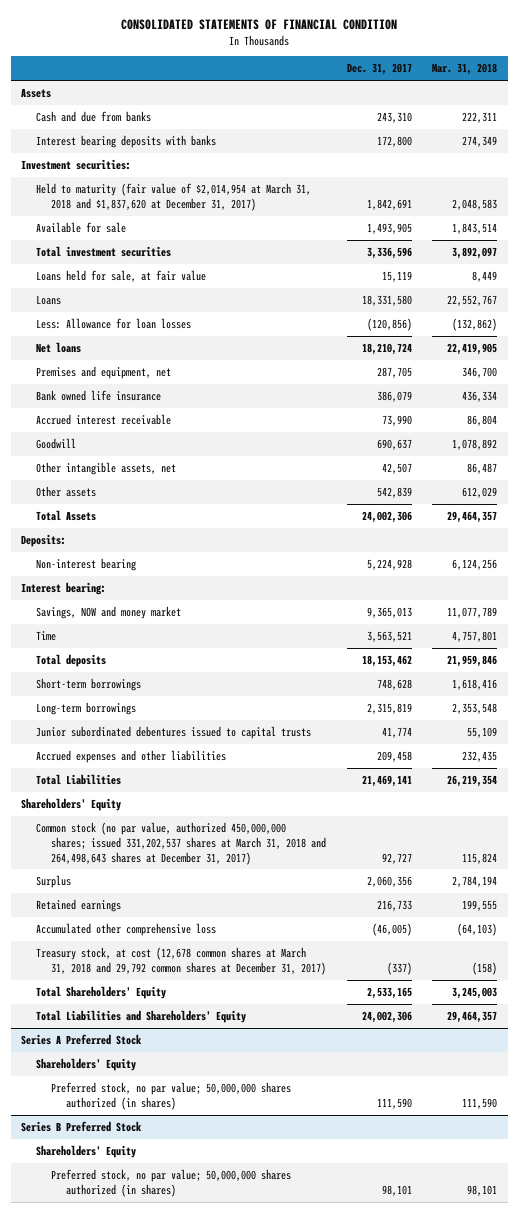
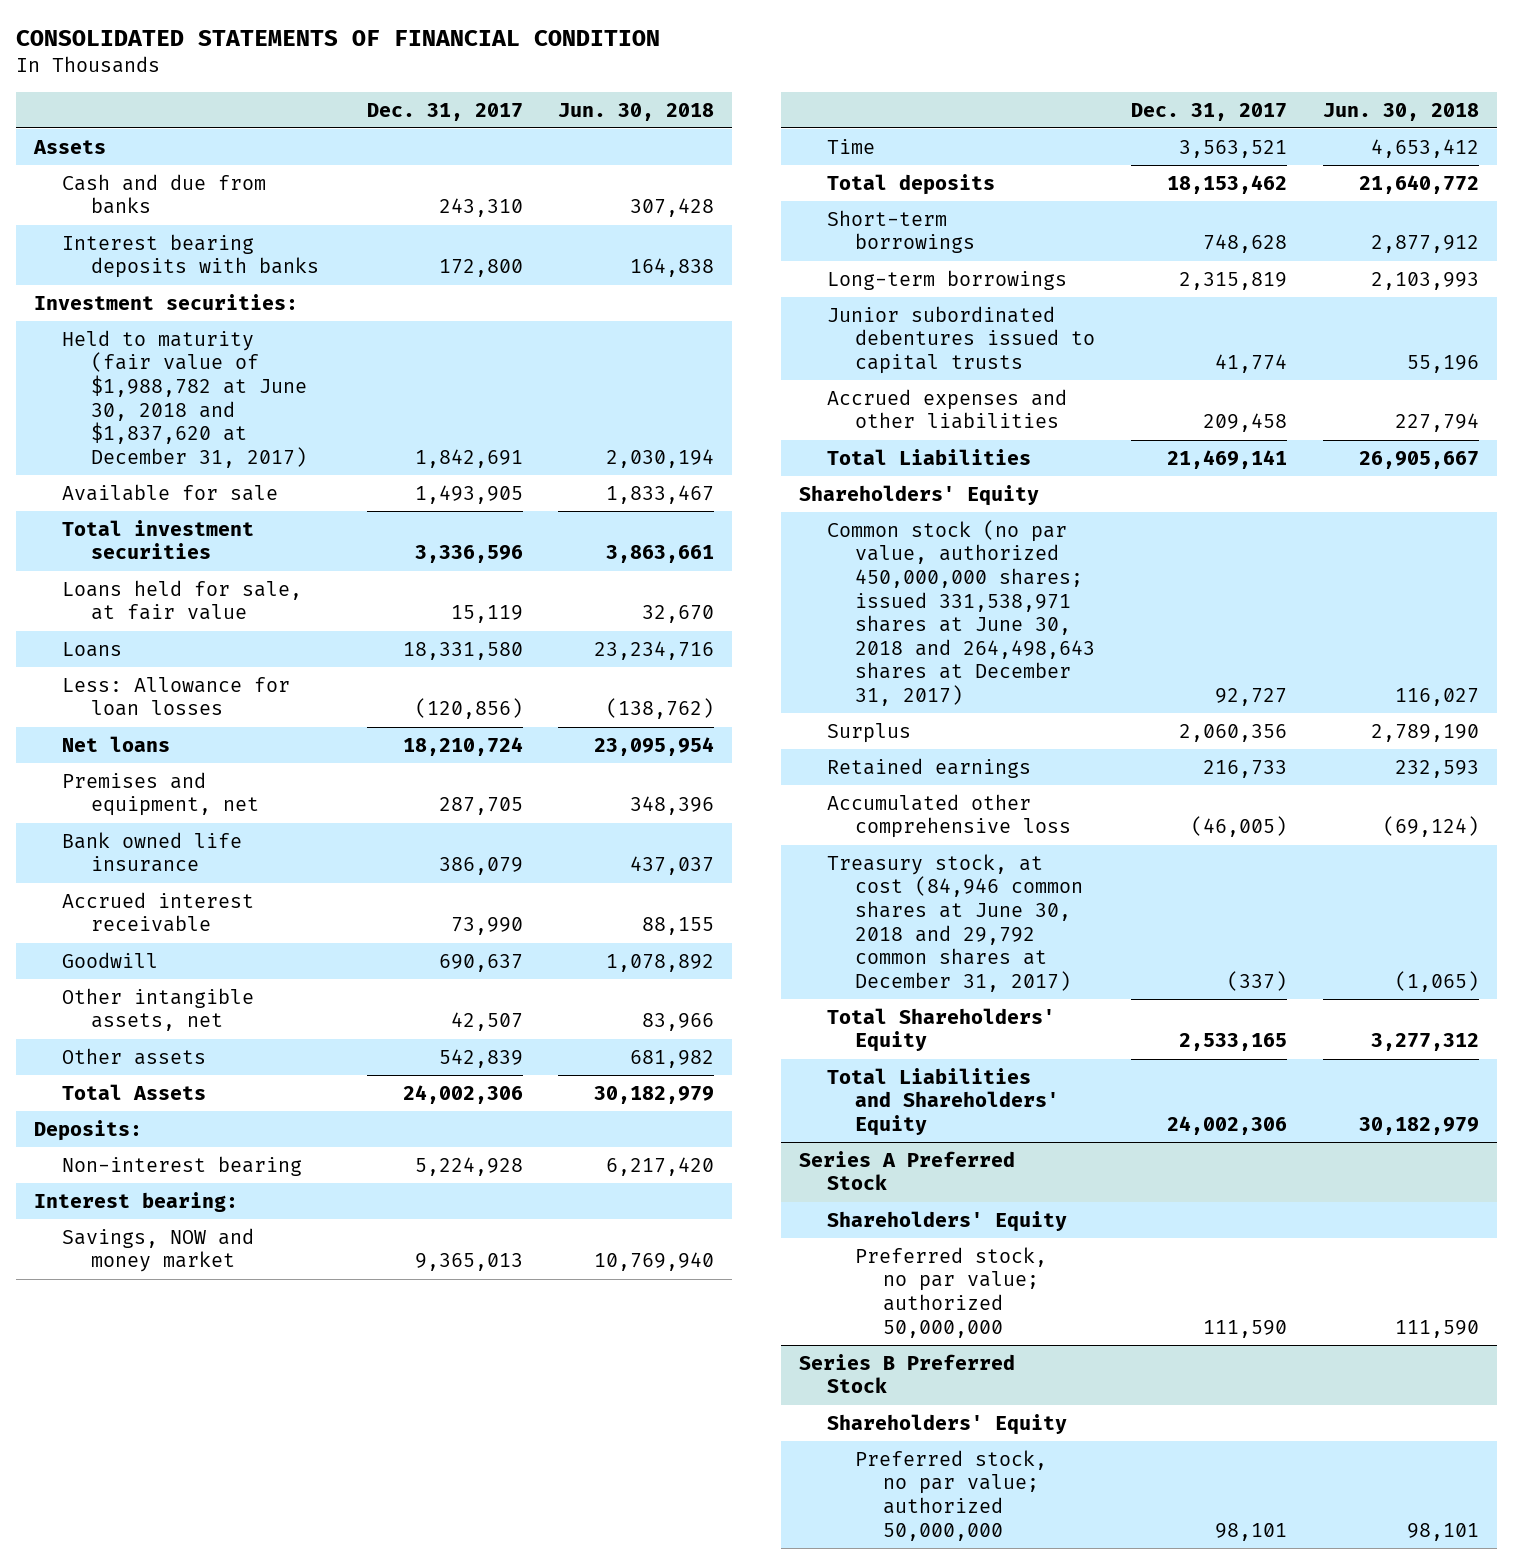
[432,63,498,76] Mar. 31, 2018 -> none
none -> [558,102,715,121] Jun. 30, 2018
[36,183,312,211] Held to maturity (fair value of $2,014,954 at March 31, 2018 and $1,837,620 at December 31, 2017) -> [62,329,307,468] Held to maturity (fair value of $1,988,782 at June 30, 2018 and $1,837,620 at December 31, 2017)
[36,822,327,865] Common stock (no par value, authorized 450,000,000 shares; issued 331,202,537 shares at March 31, 2018 and 264,498,643 shares at December 31, 2017) -> [827,519,1096,706] Common stock (no par value, authorized 450,000,000 shares; issued 331,538,971 shares at June 30, 2018 and 264,498,643 shares at December 31, 2017)
[36,947,327,975] Treasury stock, at cost (12,678 common shares at March 31, 2018 and 29,792 common shares at December 31, 2017) -> [827,853,1084,992] Treasury stock, at cost (84,946 common shares at June 30, 2018 and 29,792 common shares at December 31, 2017)
[51,1082,292,1110] Preferred stock, no par value; 50,000,000 shares authorized (in shares) -> [855,1246,1048,1338] Preferred stock, no par value; authorized 50,000,000
[51,1169,292,1197] Preferred stock, no par value; 50,000,000 shares authorized (in shares) -> [855,1449,1048,1541] Preferred stock, no par value; authorized 50,000,000

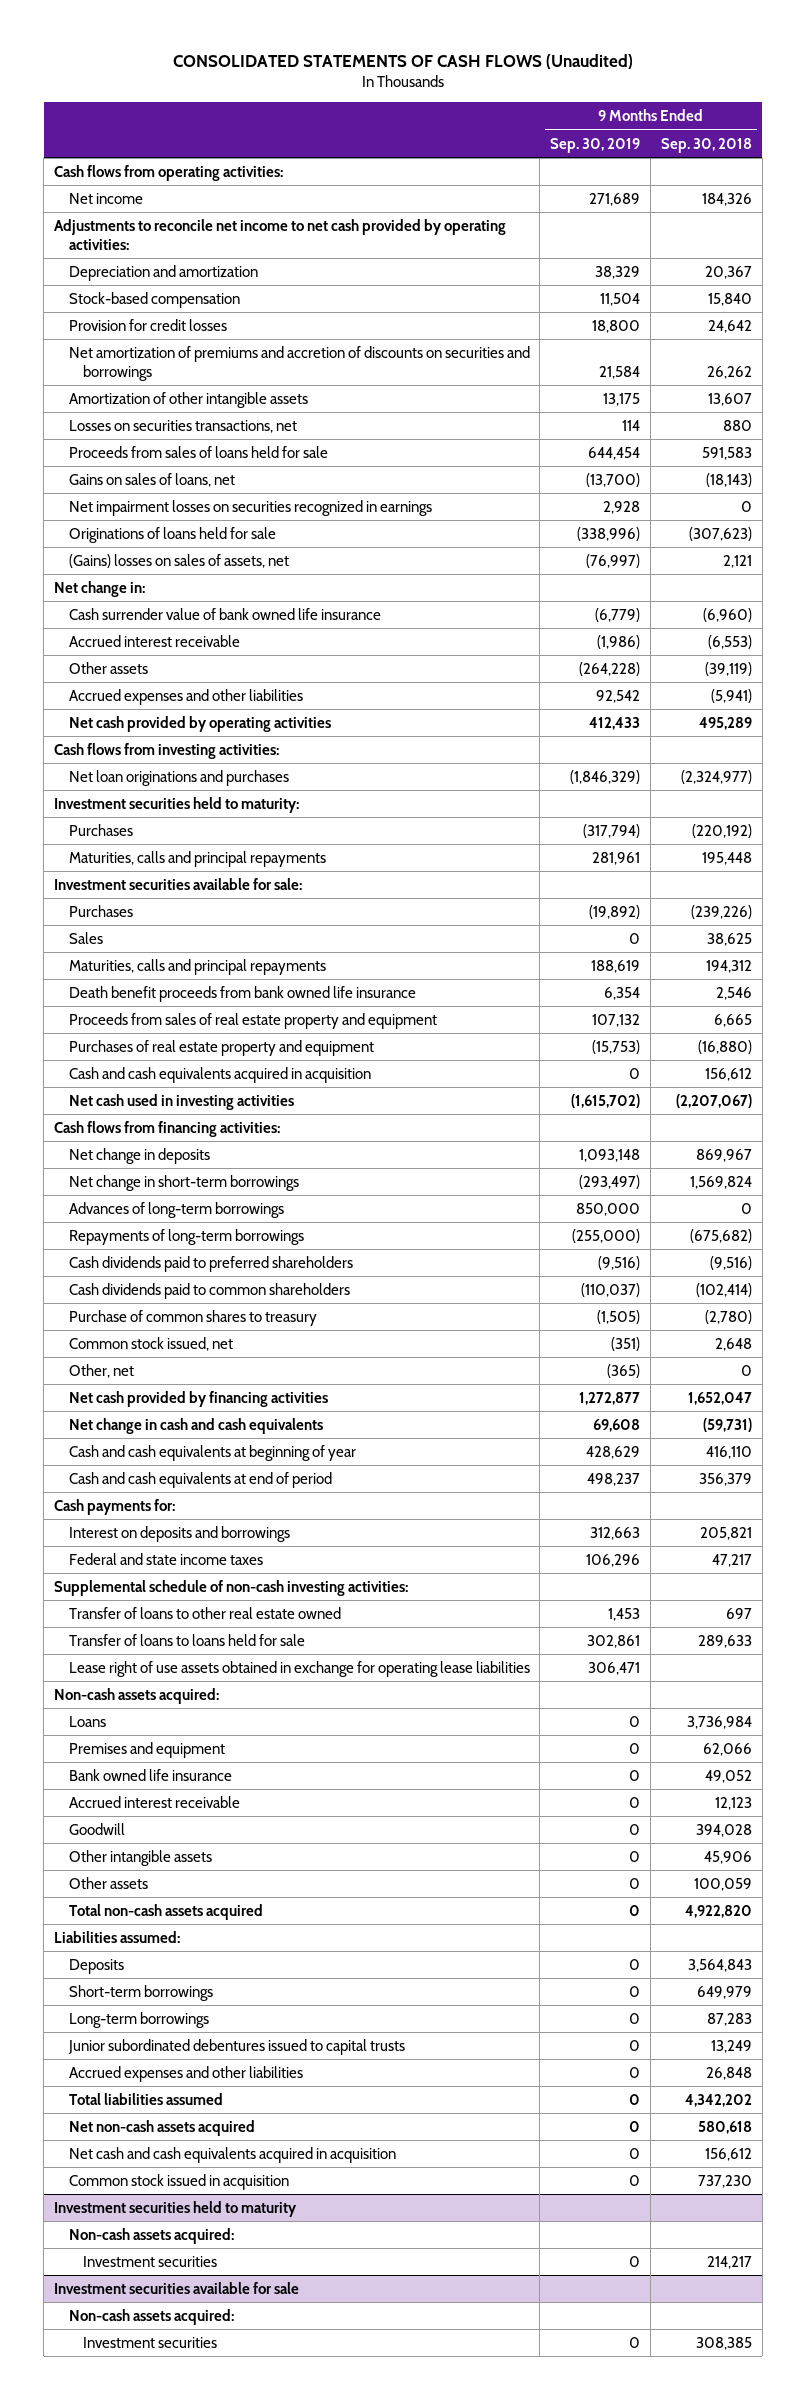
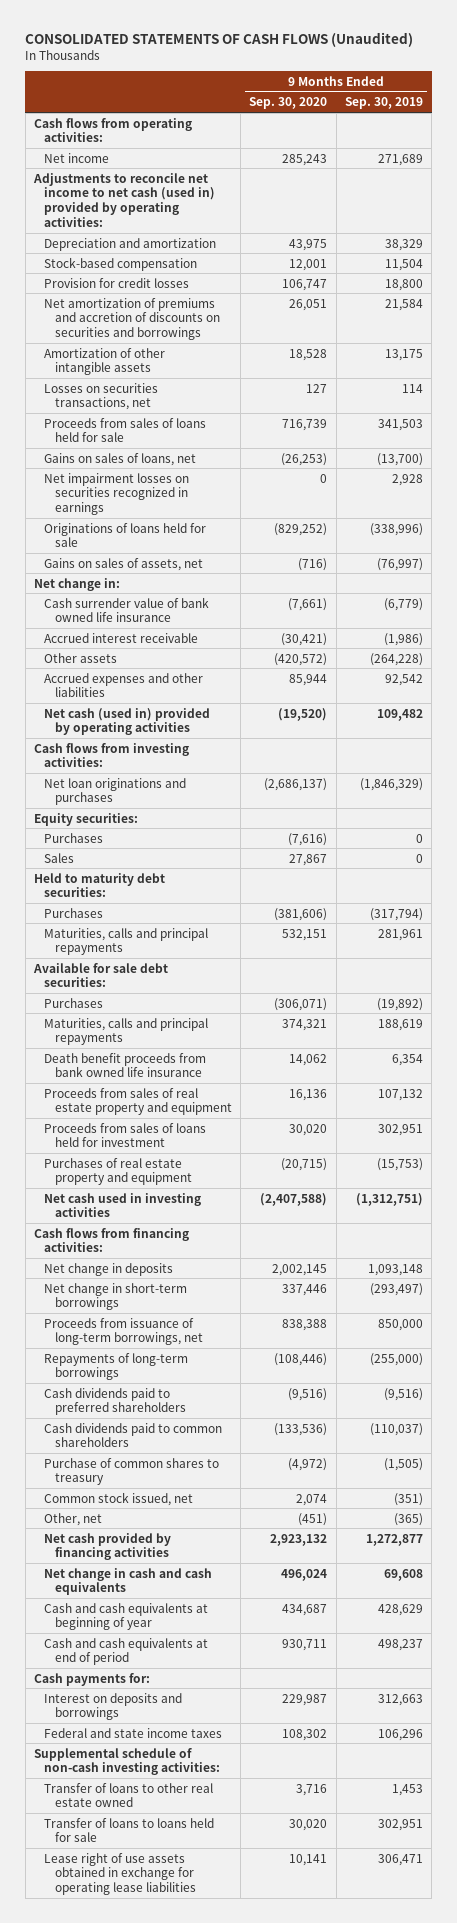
[660,137,752,153] Sep. 30, 2018 -> none
none -> [249,97,328,110] Sep. 30, 2020
[54,218,507,250] Adjustments to reconcile net income to net cash provided by operating activities: -> [32,172,216,227] Adjustments to reconcile net income to net cash (used in) provided by operating activities:
[588,446,641,460] 644,454 -> [377,418,423,431] 341,503
[68,553,289,568] (Gains) losses on sales of assets, net -> [44,557,204,571] Gains on sales of assets, net
[68,715,331,732] Net cash provided by operating activities -> [44,707,211,736] Net cash (used in) provided by operating activities
[589,716,641,730] 412,433 -> [376,708,423,721] 109,482
none -> [33,812,138,826] Equity securities:
none -> [44,832,104,843] Purchases
[68,931,103,944] Sales -> [44,852,75,863] Sales
[54,796,300,813] Investment securities held to maturity: -> [33,872,165,898] Held to maturity debt securities:
[54,877,303,890] Investment securities available for sale: -> [32,962,168,988] Available for sale debt securities:
none -> [44,1122,207,1148] Proceeds from sales of loans held for investment
[68,1066,371,1083] Cash and cash equivalents acquired in acquisition -> none
[571,1093,641,1108] (1,615,702) -> [355,1192,423,1206] (1,312,751)
[68,1201,284,1218] Advances of long-term borrowings -> [44,1317,203,1346] Proceeds from issuance of long-term borrowings, net
[587,1634,641,1648] 302,861 -> [377,1818,423,1831] 302,951
[54,1687,220,1704] Non-cash assets acquired: -> none
[68,1715,106,1727] Loans -> none
[68,1741,225,1758] Premises and equipment -> none
[68,1768,232,1781] Bank owned life insurance -> none
[68,1795,240,1808] Accrued interest receivable -> none
[68,1822,125,1835] Goodwill -> none
[68,1849,212,1866] Other intangible assets -> none
[68,1876,148,1889] Other assets -> none
[68,1903,263,1920] Total non-cash assets acquired -> none
[54,1930,181,1943] Liabilities assumed: -> none
[68,1958,124,1974] Deposits -> none
[68,1984,213,2001] Short-term borrowings -> none
[68,2011,209,2028] Long-term borrowings -> none
[67,2038,405,2055] Junior subordinated debentures issued to capital trusts -> none
[68,2065,303,2082] Accrued expenses and other liabilities -> none
[68,2092,223,2105] Total liabilities assumed -> none
[68,2119,255,2136] Net non-cash assets acquired -> none
[68,2146,396,2163] Net cash and cash equivalents acquired in acquisition -> none
[68,2173,289,2190] Common stock issued in acquisition -> none
[54,2200,298,2217] Investment securities held to maturity -> none
[68,2227,234,2244] Non-cash assets acquired: -> none
[83,2255,218,2267] Investment securities -> none
[54,2281,300,2294] Investment securities available for sale -> none
[68,2308,234,2325] Non-cash assets acquired: -> none
[83,2336,218,2348] Investment securities -> none

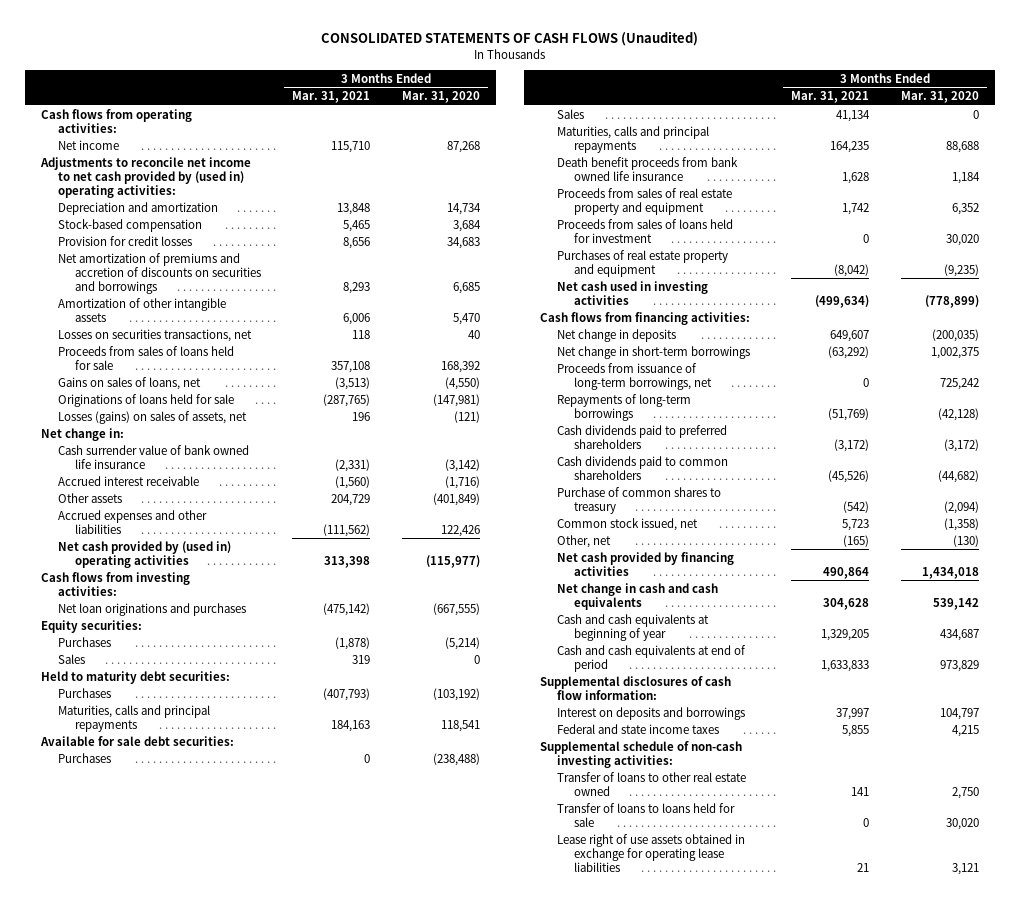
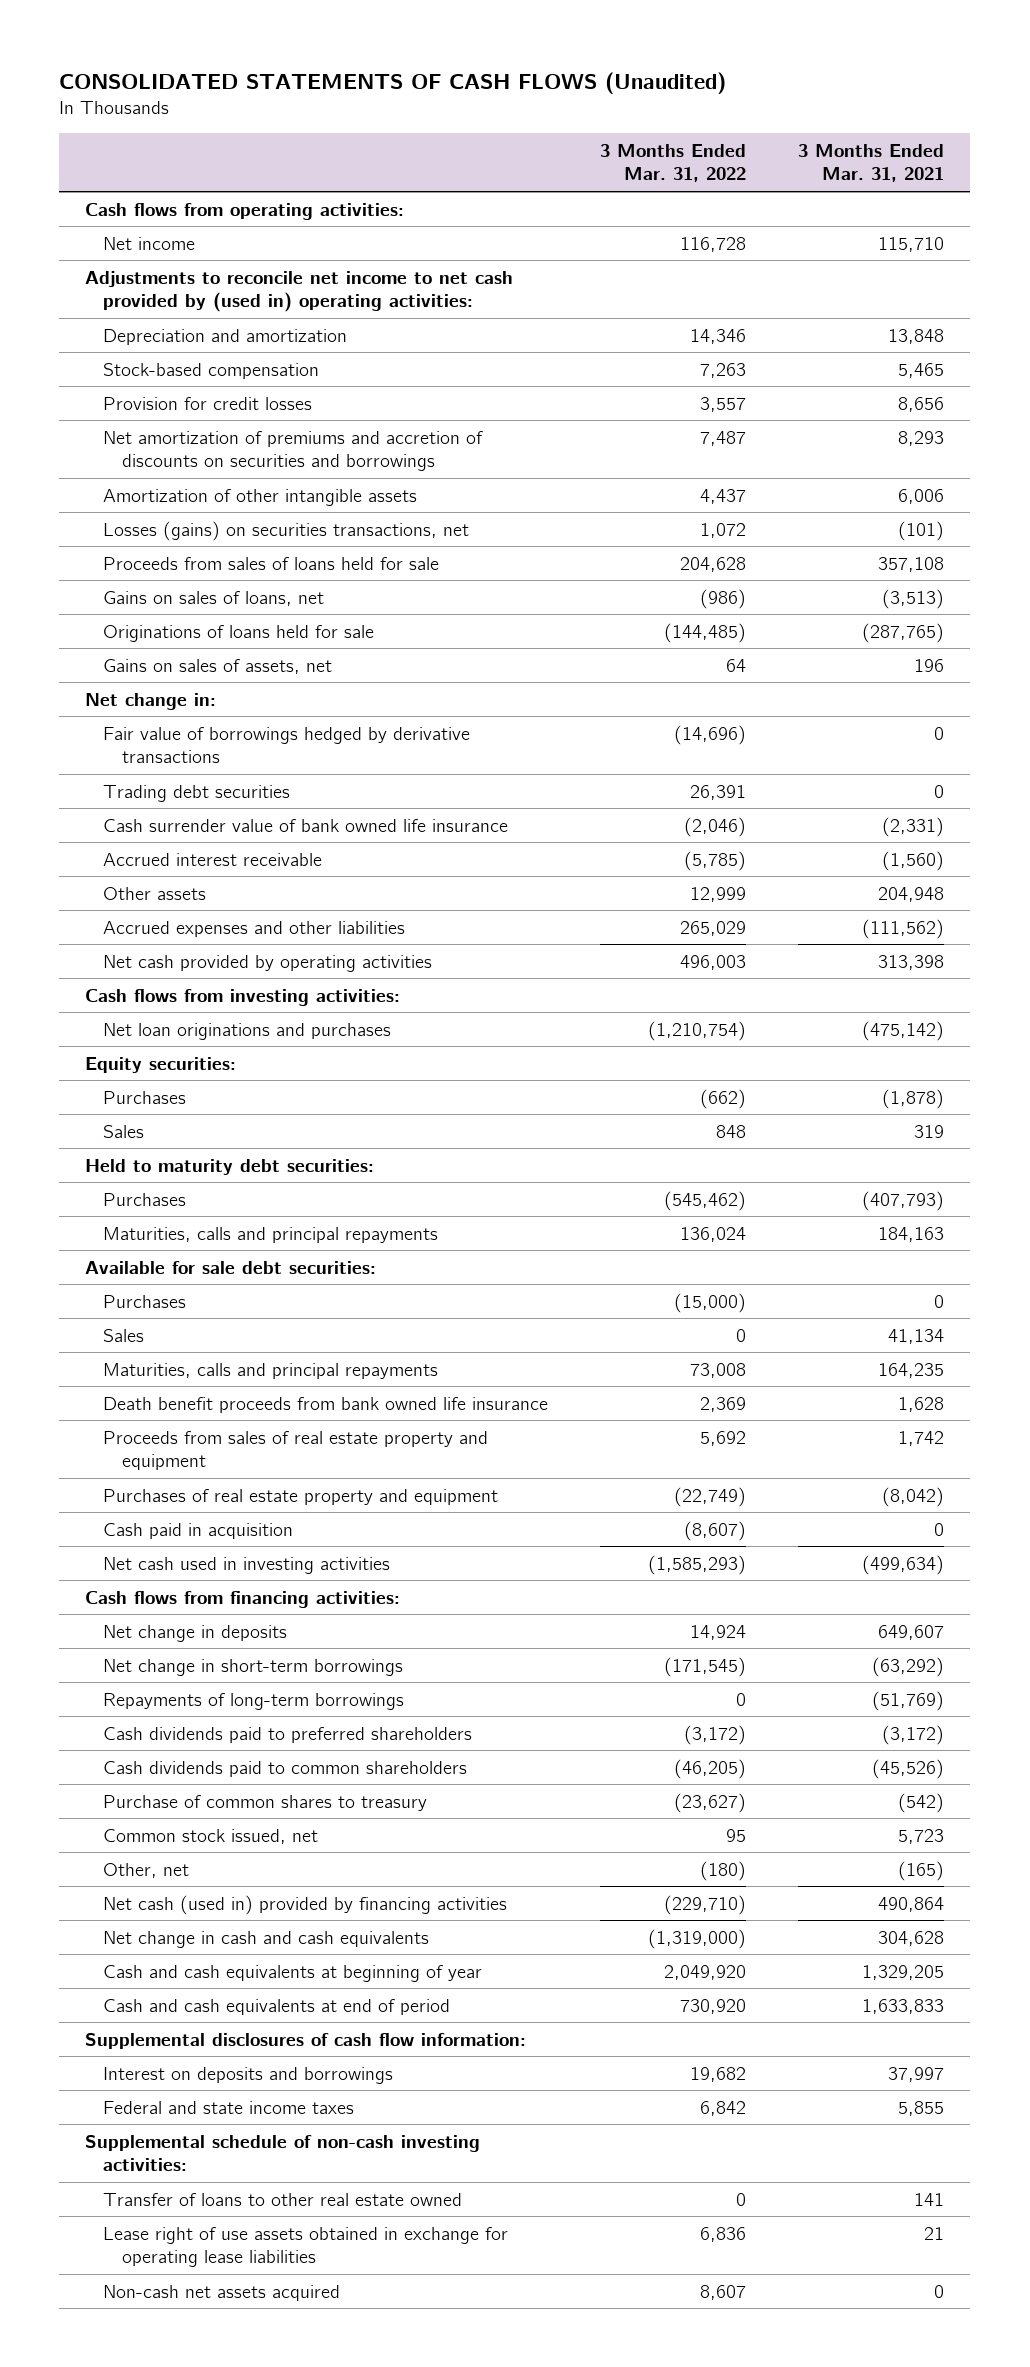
[401,91,480,104] Mar. 31, 2020 -> none
none -> [600,144,747,183] 3 Months Ended Mar. 31, 2022
[57,328,252,342] Losses on securities transactions, net -> [103,520,470,541] Losses (gains) on securities transactions, net
[352,329,371,339] 118 -> [898,520,945,541] (101)
[57,410,247,424] Losses (gains) on sales of assets, net -> [103,658,333,674] Gains on sales of assets, net
none -> [103,726,471,764] Fair value of borrowings hedged by derivative transactions
none -> [103,784,291,802] Trading debt securities
[331,493,371,506] 204,729 -> [878,886,945,902] 204,948
[57,540,231,568] Net cash provided by (used in) operating activities -> [103,954,433,972] Net cash provided by operating activities
[556,218,733,243] Proceeds from sales of loans held for investment -> none
none -> [103,1522,294,1539] Cash paid in acquisition
[556,362,712,390] Proceeds from issuance of long-term borrowings, net -> none
[556,551,734,576] Net cash provided by financing activities -> [103,1894,508,1915] Net cash (used in) provided by financing activities
[556,802,735,827] Transfer of loans to loans held for sale -> none
none -> [103,2284,341,2301] Non-cash net assets acquired

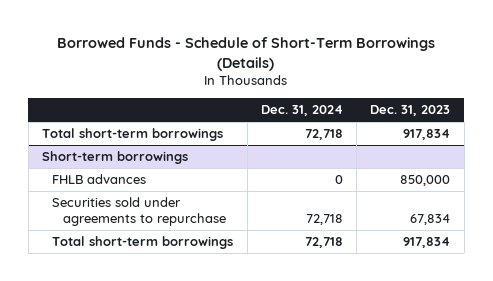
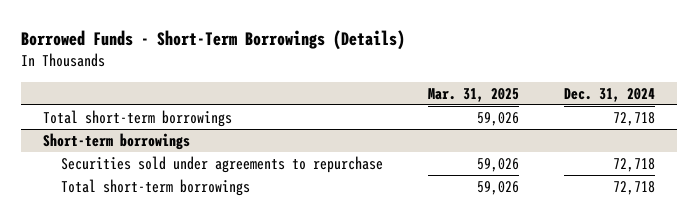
[57,37,436,72] Borrowed Funds - Schedule of Short-Term Borrowings (Details) -> [20,30,405,51] Borrowed Funds - Short-Term Borrowings (Details)
[370,105,451,117] Dec. 31, 2023 -> none
none -> [428,87,520,102] Mar. 31, 2025
[52,174,147,185] FHLB advances -> none

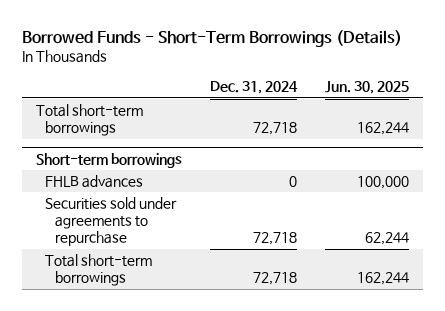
[428,87,520,102] Mar. 31, 2025 -> none
none -> [325,81,410,95] Jun. 30, 2025
none -> [45,175,144,189] FHLB advances

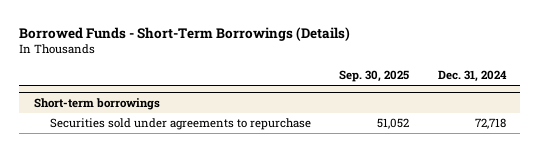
[325,81,410,95] Jun. 30, 2025 -> none
none -> [339,70,410,83] Sep. 30, 2025
[35,104,143,137] Total short-term borrowings -> none
[45,175,144,189] FHLB advances -> none
[45,254,153,287] Total short-term borrowings -> none

